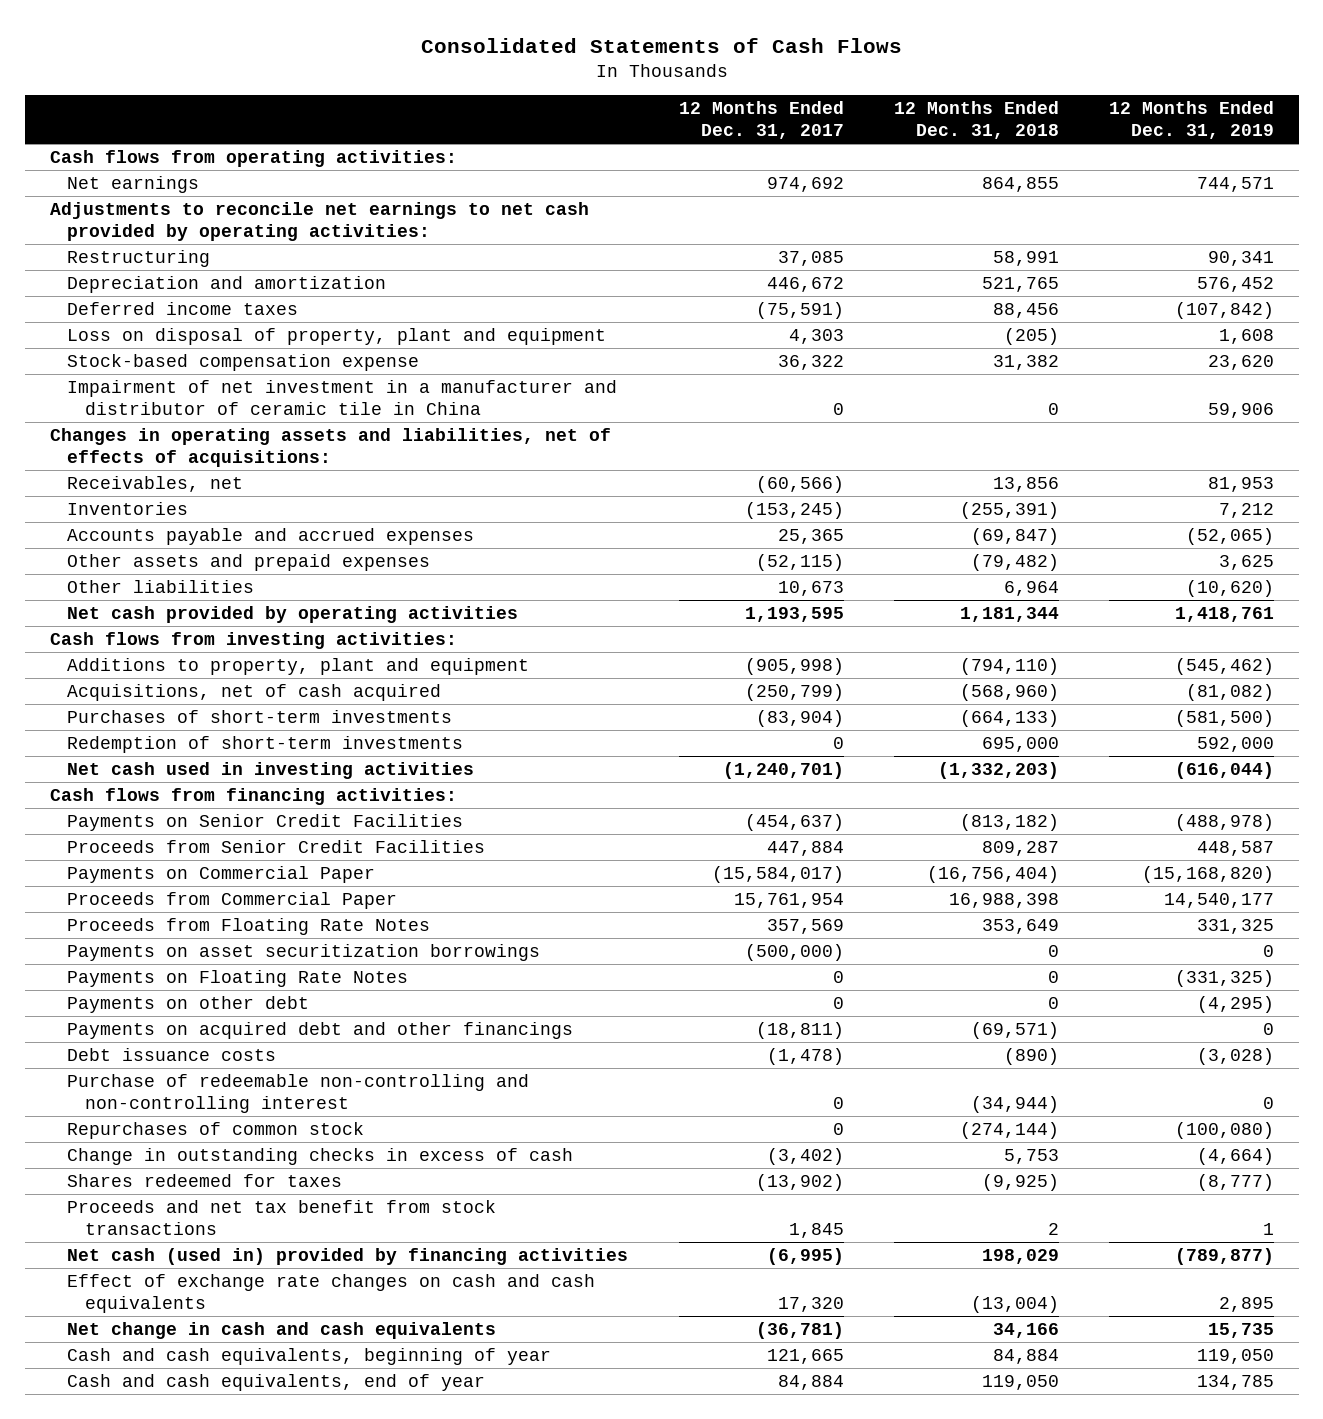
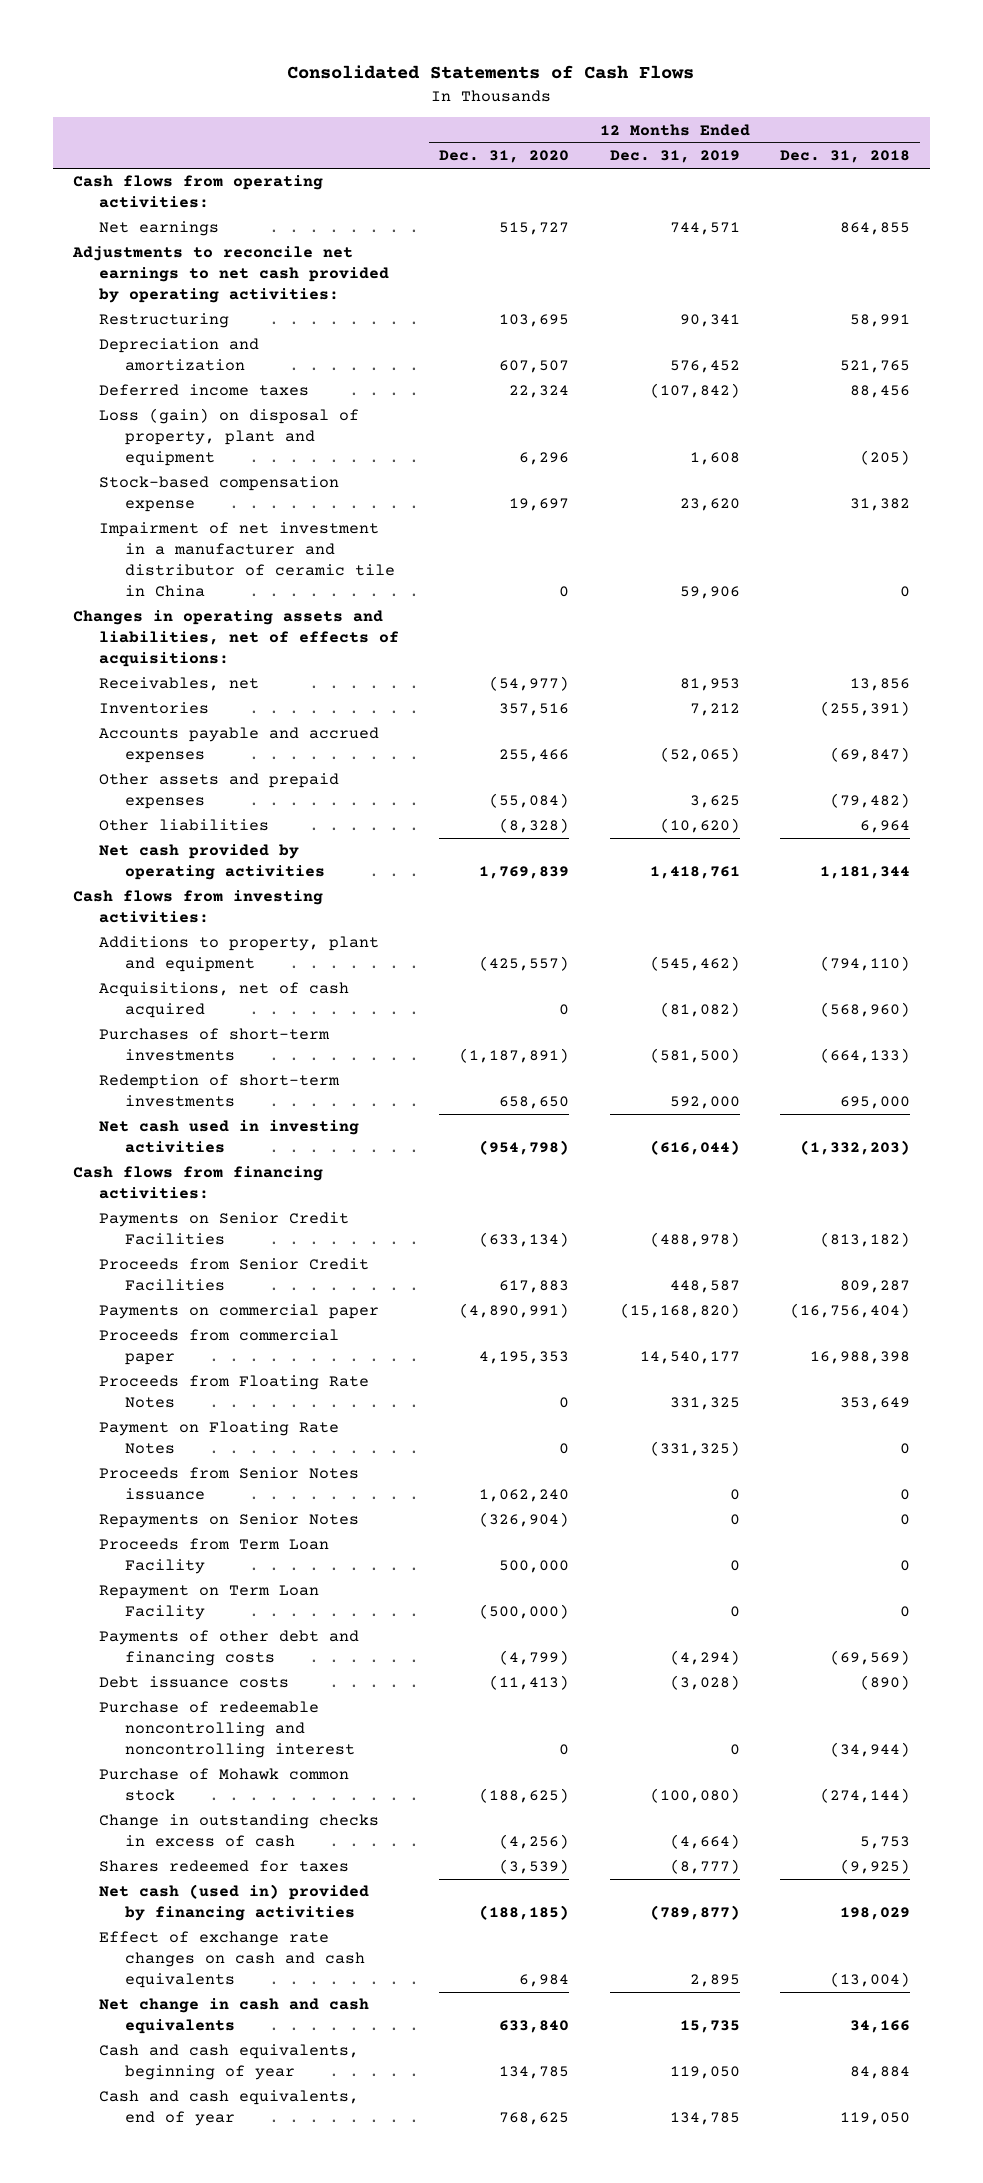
[678,101,844,139] 12 Months Ended Dec. 31, 2017 -> none
none -> [439,150,570,164] Dec. 31, 2020
[67,328,607,346] Loss on disposal of property, plant and equipment -> [98,408,359,467] Loss (gain) on disposal of property, plant and equipment
[67,866,376,884] Payments on Commercial Paper -> [98,1304,379,1320] Payments on commercial paper
[67,892,398,910] Proceeds from Commercial Paper -> [98,1329,339,1366] Proceeds from commercial paper
[67,944,541,962] Payments on asset securitization borrowings -> none
[67,996,310,1014] Payments on other debt -> none
none -> [98,1421,339,1455] Payment on Floating Rate Notes
none -> [98,1467,359,1501] Proceeds from Senior Notes issuance
[67,970,409,988] Payments on Floating Rate Notes -> [98,1513,359,1529] Repayments on Senior Notes
[1174,970,1274,988] (331,325) -> [729,1514,740,1526] 0
none -> [98,1538,329,1575] Proceeds from Term Loan Facility
none -> [98,1585,319,1621] Repayment on Term Loan Facility
[67,1022,574,1040] Payments on acquired debt and other financings -> [98,1630,359,1667] Payments of other debt and financing costs
[970,1022,1059,1040] (69,571) -> [829,1650,910,1666] (69,569)
[1262,1023,1274,1036] 0 -> [669,1650,740,1666] (4,294)
[67,1074,530,1113] Purchase of redeemable non-controlling and non-controlling interest -> [98,1701,355,1759] Purchase of redeemable noncontrolling and noncontrolling interest
[67,1122,365,1140] Repurchases of common stock -> [98,1768,349,1802] Purchase of Mohawk common stock
[67,1200,497,1235] Proceeds and net tax benefit from stock transactions -> none

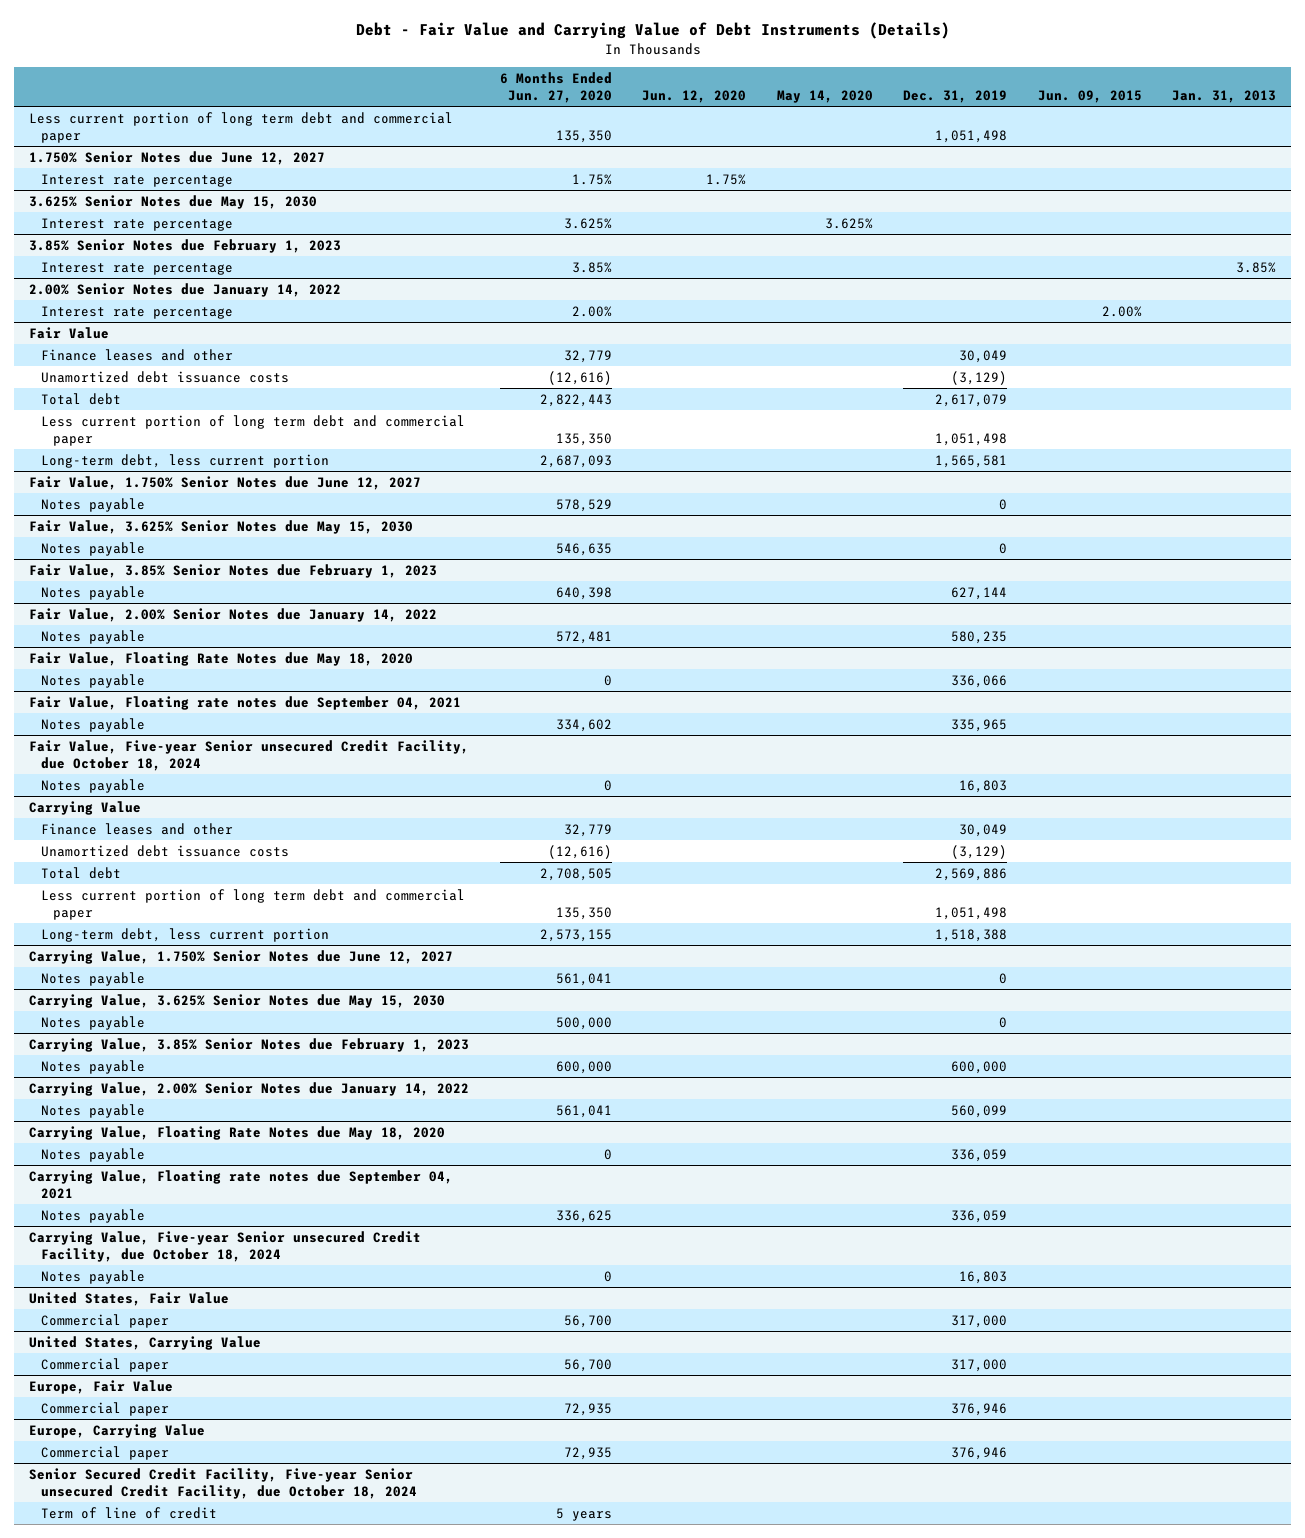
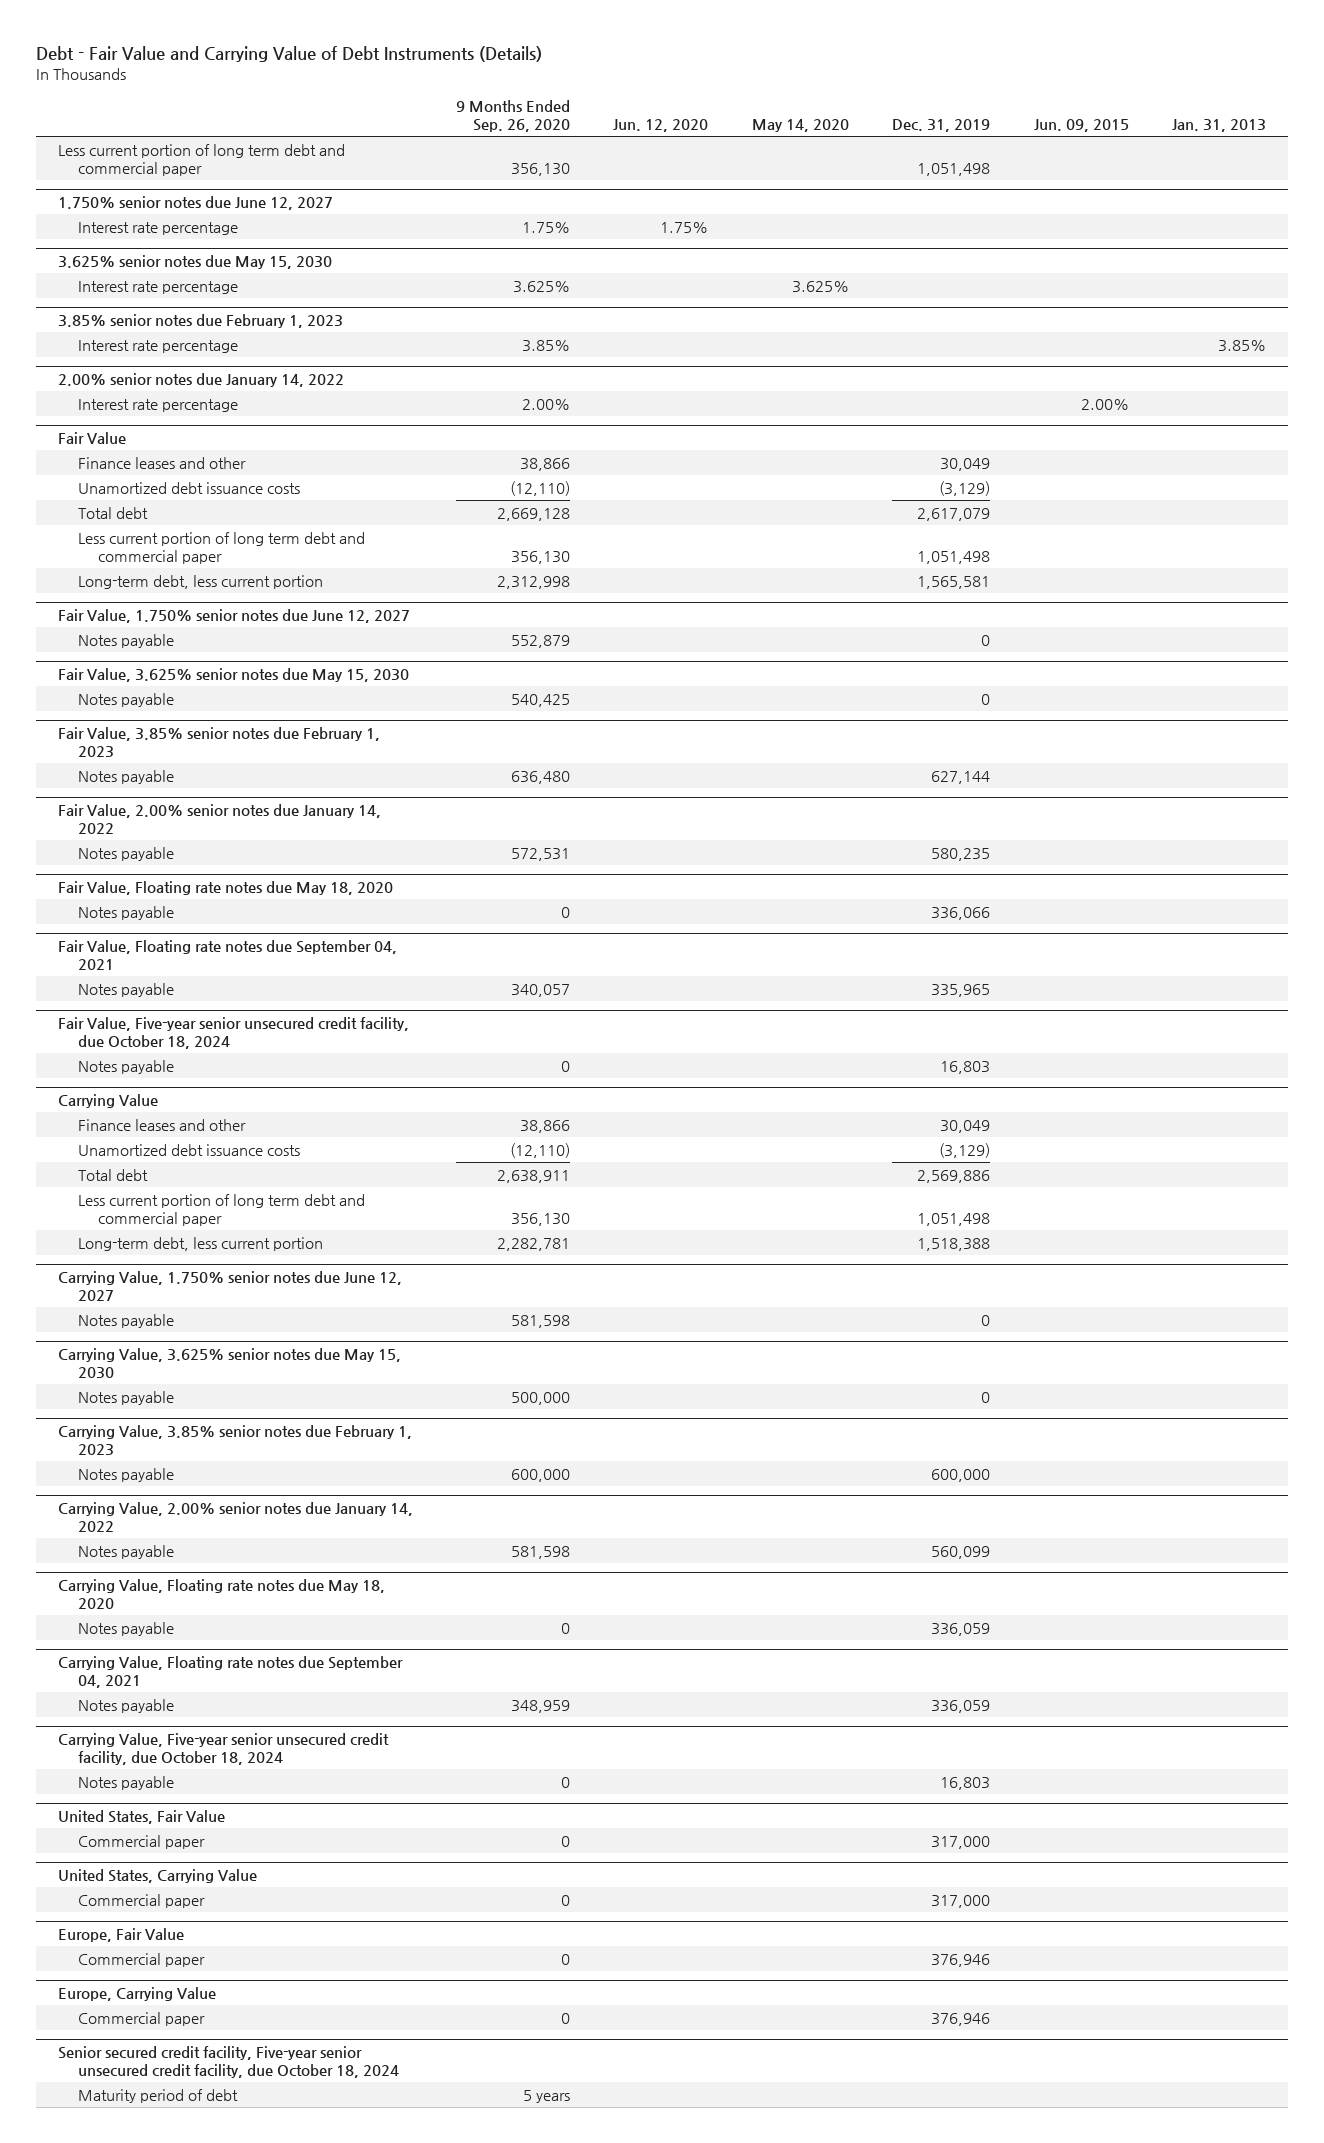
[499,71,612,104] 6 Months Ended Jun. 27, 2020 -> none
none -> [456,99,571,132] 9 Months Ended Sep. 26, 2020
[29,150,326,165] 1.750% Senior Notes due June 12, 2027 -> [57,195,333,210] 1.750% senior notes due June 12, 2027
[29,194,318,209] 3.625% Senior Notes due May 15, 2030 -> [57,254,332,269] 3.625% senior notes due May 15, 2030
[29,238,342,253] 3.85% Senior Notes due February 1, 2023 -> [57,313,343,328] 3.85% senior notes due February 1, 2023
[29,282,342,297] 2.00% Senior Notes due January 14, 2022 -> [57,372,344,387] 2.00% senior notes due January 14, 2022
[29,475,422,490] Fair Value, 1.750% Senior Notes due June 12, 2027 -> [57,608,410,623] Fair Value, 1.750% senior notes due June 12, 2027
[29,519,414,534] Fair Value, 3.625% Senior Notes due May 15, 2030 -> [57,667,409,682] Fair Value, 3.625% senior notes due May 15, 2030
[29,563,438,578] Fair Value, 3.85% Senior Notes due February 1, 2023 -> [57,726,380,757] Fair Value, 3.85% senior notes due February 1, 2023
[29,607,438,622] Fair Value, 2.00% Senior Notes due January 14, 2022 -> [57,803,381,834] Fair Value, 2.00% senior notes due January 14, 2022
[29,651,414,666] Fair Value, Floating Rate Notes due May 18, 2020 -> [57,880,393,895] Fair Value, Floating rate notes due May 18, 2020
[29,739,470,771] Fair Value, Five-year Senior unsecured Credit Facility, due October 18, 2024 -> [57,1016,409,1049] Fair Value, Five-year senior unsecured credit facility, due October 18, 2024
[29,949,454,964] Carrying Value, 1.750% Senior Notes due June 12, 2027 -> [57,1270,402,1301] Carrying Value, 1.750% senior notes due June 12, 2027
[29,993,446,1008] Carrying Value, 3.625% Senior Notes due May 15, 2030 -> [57,1347,401,1378] Carrying Value, 3.625% senior notes due May 15, 2030
[29,1037,470,1052] Carrying Value, 3.85% Senior Notes due February 1, 2023 -> [57,1424,412,1455] Carrying Value, 3.85% senior notes due February 1, 2023
[29,1081,470,1096] Carrying Value, 2.00% Senior Notes due January 14, 2022 -> [57,1501,413,1532] Carrying Value, 2.00% senior notes due January 14, 2022
[29,1125,446,1140] Carrying Value, Floating Rate Notes due May 18, 2020 -> [57,1578,385,1609] Carrying Value, Floating rate notes due May 18, 2020
[29,1230,422,1262] Carrying Value, Five-year Senior unsecured Credit Facility, due October 18, 2024 -> [57,1732,389,1765] Carrying Value, Five-year senior unsecured credit facility, due October 18, 2024
[41,1506,218,1519] Term of line of credit -> none
[29,1467,418,1499] Senior Secured Credit Facility, Five-year Senior unsecured Credit Facility, due October 18, 2024 -> [57,2045,399,2078] Senior secured credit facility, Five-year senior unsecured credit facility, due October 18, 2024
none -> [77,2088,238,2103] Maturity period of debt

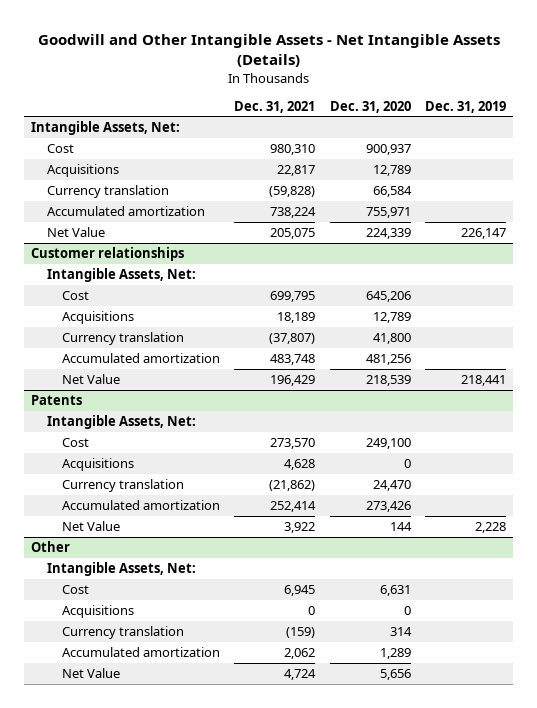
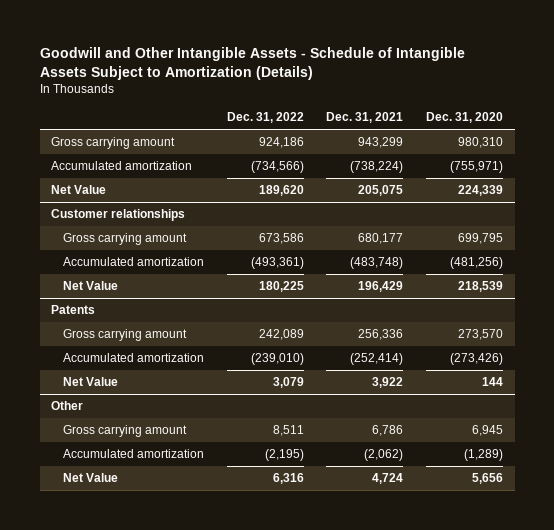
[37,33,500,67] Goodwill and Other Intangible Assets - Net Intangible Assets (Details) -> [39,47,465,80] Goodwill and Other Intangible Assets - Schedule of Intangible Assets Subject to Amortization (Details)
[425,100,507,113] Dec. 31, 2019 -> none
none -> [226,112,304,124] Dec. 31, 2022
[31,120,181,135] Intangible Assets, Net: -> none
[46,143,74,153] Cost -> none
[46,163,119,177] Acquisitions -> none
[46,184,169,198] Currency translation -> none
none -> [50,137,175,150] Gross carrying amount
[270,206,317,218] 738,224 -> [350,161,404,174] (738,224)
[365,206,411,218] 755,971 -> [450,161,504,174] (755,971)
[46,267,196,282] Intangible Assets, Net: -> none
[62,290,90,300] Cost -> none
[62,310,135,324] Acquisitions -> none
[62,331,185,345] Currency translation -> none
none -> [62,233,187,246] Gross carrying amount
[270,353,316,365] 483,748 -> [350,257,404,270] (483,748)
[365,353,411,365] 481,256 -> [450,257,504,270] (481,256)
[46,414,196,429] Intangible Assets, Net: -> none
[62,437,90,447] Cost -> none
[62,457,135,471] Acquisitions -> none
[62,478,185,492] Currency translation -> none
none -> [62,329,187,342] Gross carrying amount
[270,500,317,512] 252,414 -> [350,353,404,366] (252,414)
[365,500,411,512] 273,426 -> [450,353,504,366] (273,426)
[46,561,196,576] Intangible Assets, Net: -> none
[62,584,90,594] Cost -> none
[62,604,135,618] Acquisitions -> none
[62,625,185,639] Currency translation -> none
none -> [62,425,187,438] Gross carrying amount
[284,647,316,659] 2,062 -> [364,449,404,462] (2,062)
[379,647,411,659] 1,289 -> [464,449,504,462] (1,289)

